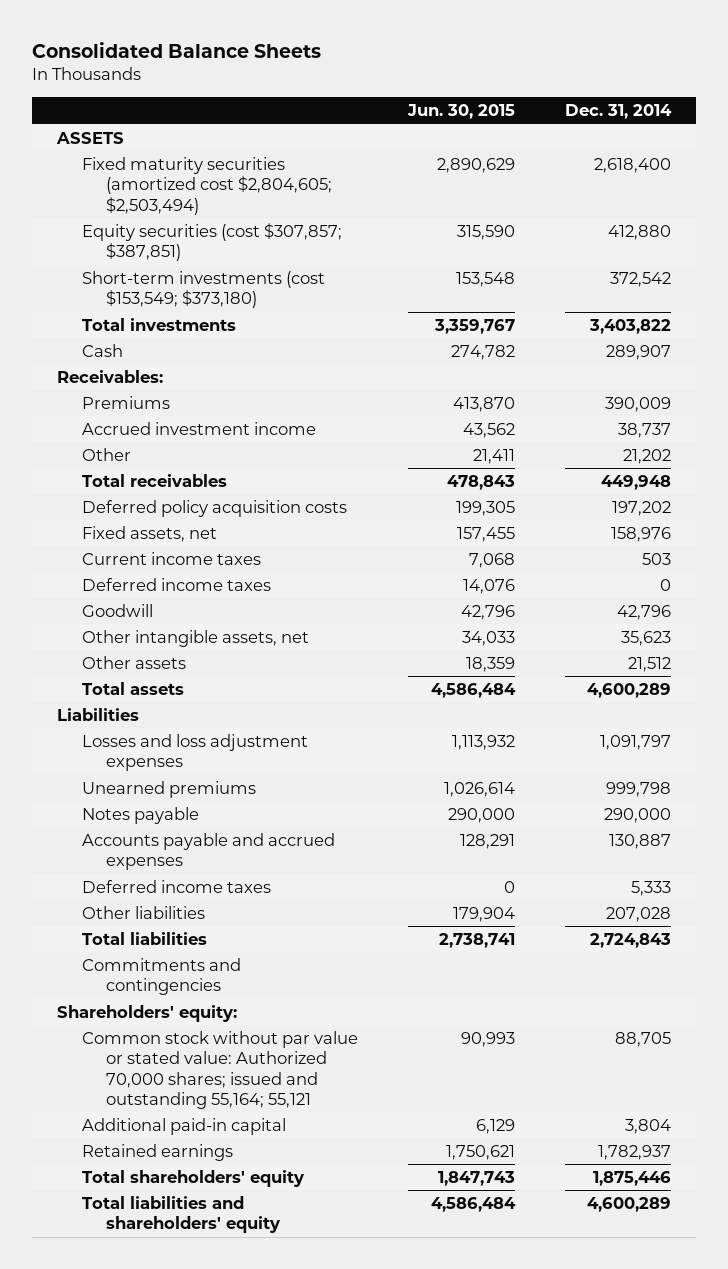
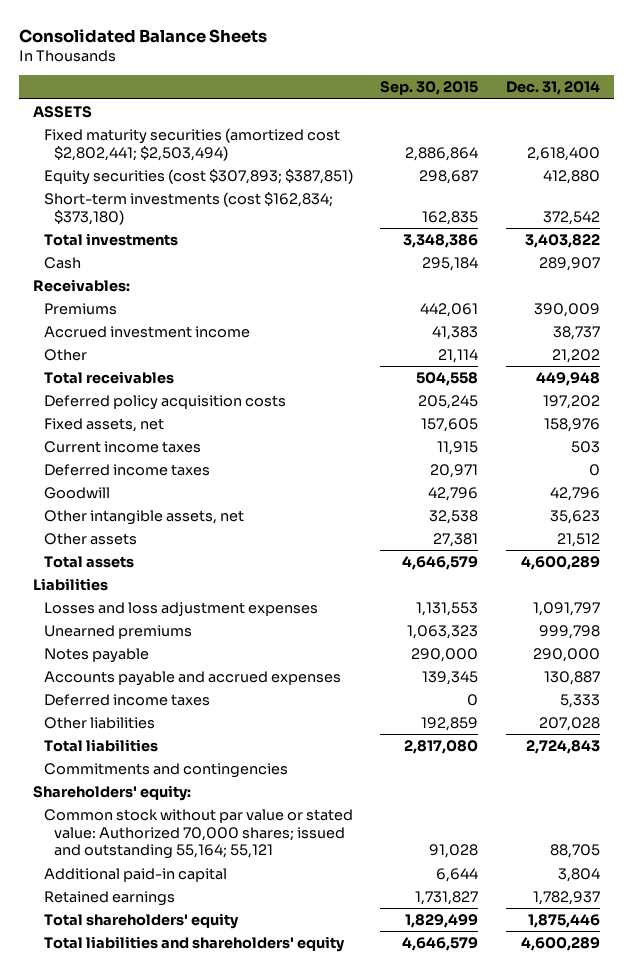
[406,104,515,120] Jun. 30, 2015 -> none
none -> [380,81,479,96] Sep. 30, 2015
[81,157,333,215] Fixed maturity securities (amortized cost $2,804,605; $2,503,494) -> [43,127,340,161] Fixed maturity securities (amortized cost $2,802,441; $2,503,494)
[81,223,342,262] Equity securities (cost $307,857; $387,851) -> [43,168,353,185] Equity securities (cost $307,893; $387,851)
[81,271,325,309] Short-term investments (cost $153,549; $373,180) -> [43,191,333,225] Short-term investments (cost $162,834; $373,180)

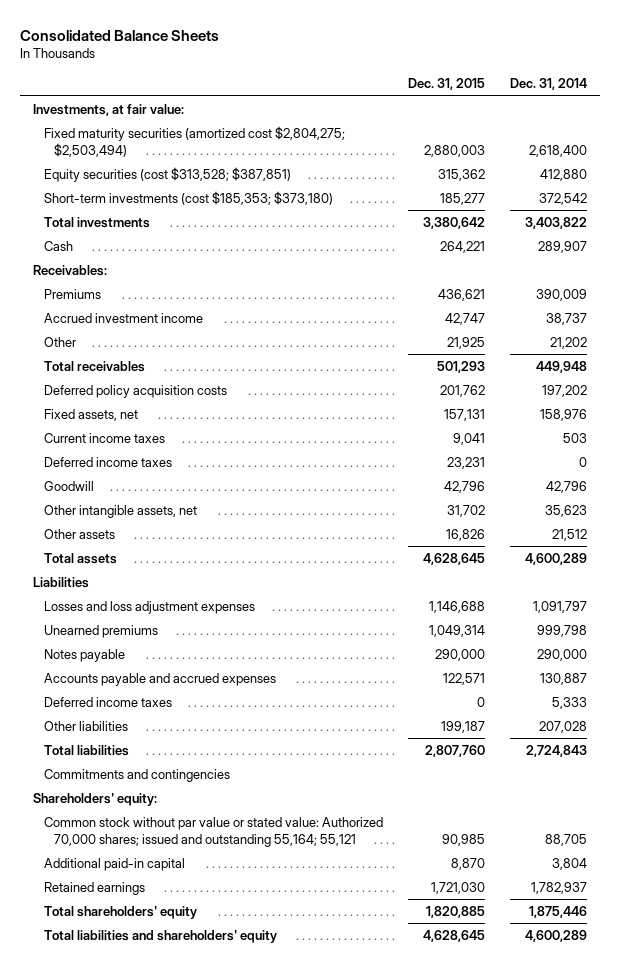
[380,81,479,96] Sep. 30, 2015 -> none
none -> [408,78,486,91] Dec. 31, 2015
[33,105,93,118] ASSETS -> none
none -> [33,103,185,116] Investments, at fair value:
[43,127,340,161] Fixed maturity securities (amortized cost $2,802,441; $2,503,494) -> [43,125,345,157] Fixed maturity securities (amortized cost $2,804,275; $2,503,494)
[43,168,353,185] Equity securities (cost $307,893; $387,851) -> [43,166,291,182] Equity securities (cost $313,528; $387,851)
[43,191,333,225] Short-term investments (cost $162,834; $373,180) -> [43,190,333,205] Short-term investments (cost $185,353; $373,180)

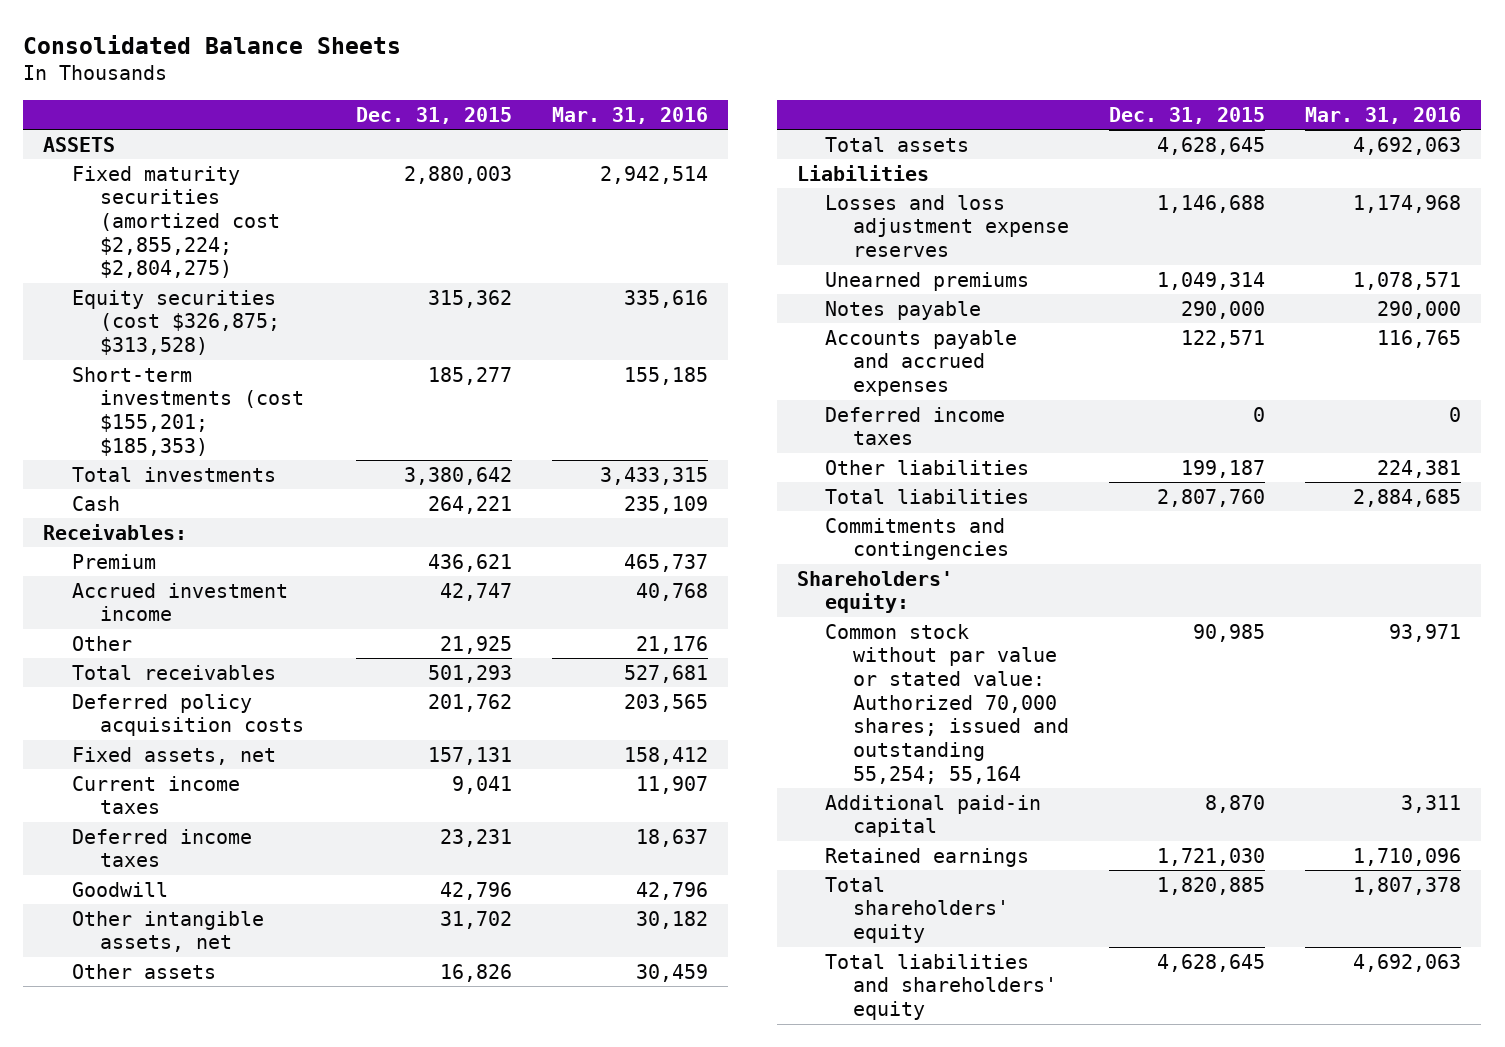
[510,78,588,91] Dec. 31, 2014 -> none
none -> [551,106,708,124] Mar. 31, 2016
[33,103,185,116] Investments, at fair value: -> none
none -> [43,136,116,152] ASSETS
[43,125,345,157] Fixed maturity securities (amortized cost $2,804,275; $2,503,494) -> [71,165,280,279] Fixed maturity securities (amortized cost $2,855,224; $2,804,275)
[43,166,291,182] Equity securities (cost $313,528; $387,851) -> [71,289,280,356] Equity securities (cost $326,875; $313,528)
[43,190,333,205] Short-term investments (cost $185,353; $373,180) -> [71,366,304,456] Short-term investments (cost $155,201; $185,353)
[43,288,101,299] Premiums -> [71,553,156,569] Premium
[43,600,255,614] Losses and loss adjustment expenses -> [825,194,1070,258] Losses and loss adjustment expense reserves
[43,816,383,847] Common stock without par value or stated value: Authorized 70,000 shares; issued and outstanding 55,164; 55,121 -> [825,623,1070,784] Common stock without par value or stated value: Authorized 70,000 shares; issued and outstanding 55,254; 55,164

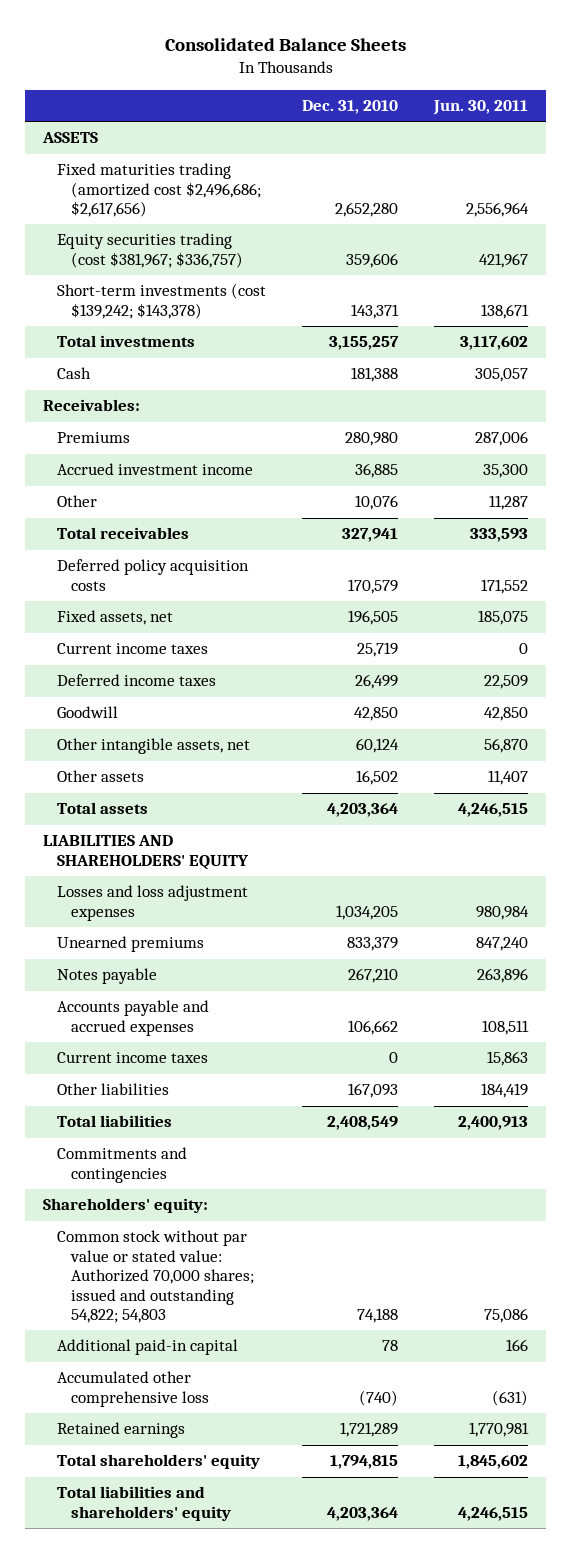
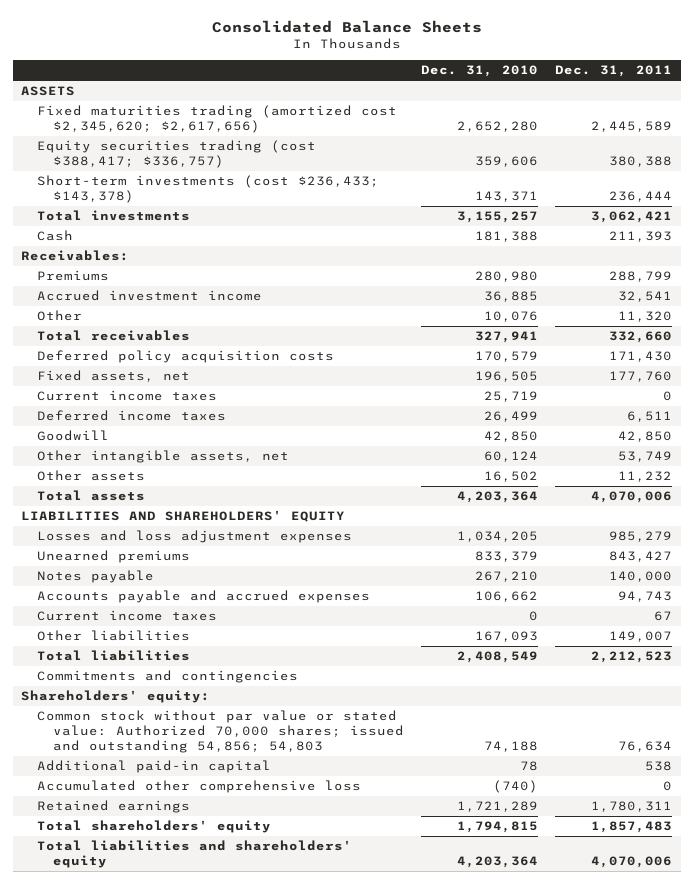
[432,99,528,115] Jun. 30, 2011 -> none
none -> [555,65,673,78] Dec. 31, 2011
[57,163,262,218] Fixed maturities trading (amortized cost $2,496,686; $2,617,656) -> [37,105,398,134] Fixed maturities trading (amortized cost $2,345,620; $2,617,656)
[57,233,244,268] Equity securities trading (cost $381,967; $336,757) -> [37,140,317,169] Equity securities trading (cost $388,417; $336,757)
[57,283,267,319] Short-term investments (cost $139,242; $143,378) -> [37,175,380,204] Short-term investments (cost $236,433; $143,378)
[57,1230,255,1324] Common stock without par value or stated value: Authorized 70,000 shares; issued and outstanding 54,822; 54,803 -> [37,710,405,753] Common stock without par value or stated value: Authorized 70,000 shares; issued and outstanding 54,856; 54,803

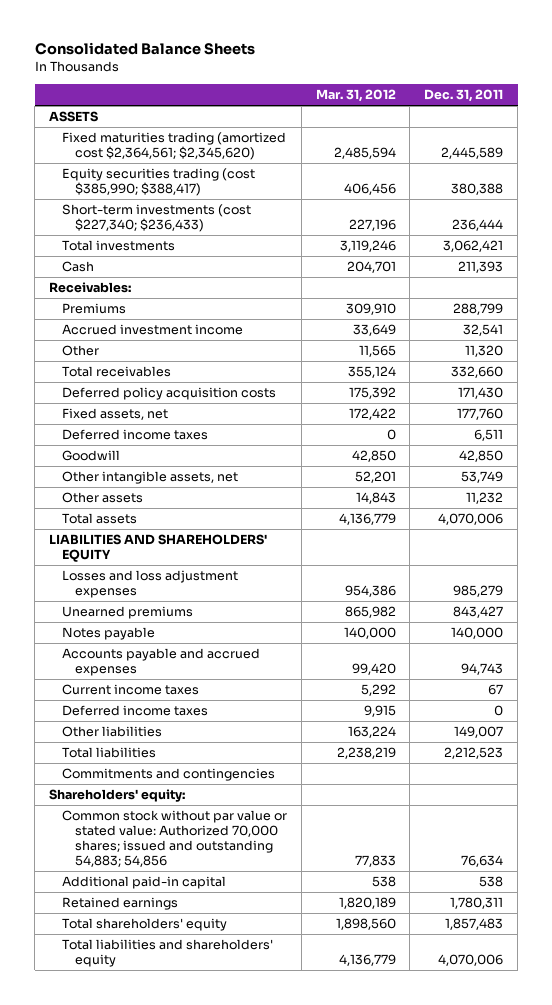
[421,65,539,78] Dec. 31, 2010 -> none
none -> [315,89,396,103] Mar. 31, 2012
[37,105,398,134] Fixed maturities trading (amortized cost $2,345,620; $2,617,656) -> [61,132,286,161] Fixed maturities trading (amortized cost $2,364,561; $2,345,620)
[37,140,317,169] Equity securities trading (cost $388,417; $336,757) -> [61,168,255,197] Equity securities trading (cost $385,990; $388,417)
[37,175,380,204] Short-term investments (cost $236,433; $143,378) -> [61,204,251,233] Short-term investments (cost $227,340; $236,433)
[37,390,218,402] Current income taxes -> none
none -> [61,705,208,717] Deferred income taxes
[37,710,405,753] Common stock without par value or stated value: Authorized 70,000 shares; issued and outstanding 54,856; 54,803 -> [61,810,287,867] Common stock without par value or stated value: Authorized 70,000 shares; issued and outstanding 54,883; 54,856
[37,780,362,794] Accumulated other comprehensive loss -> none

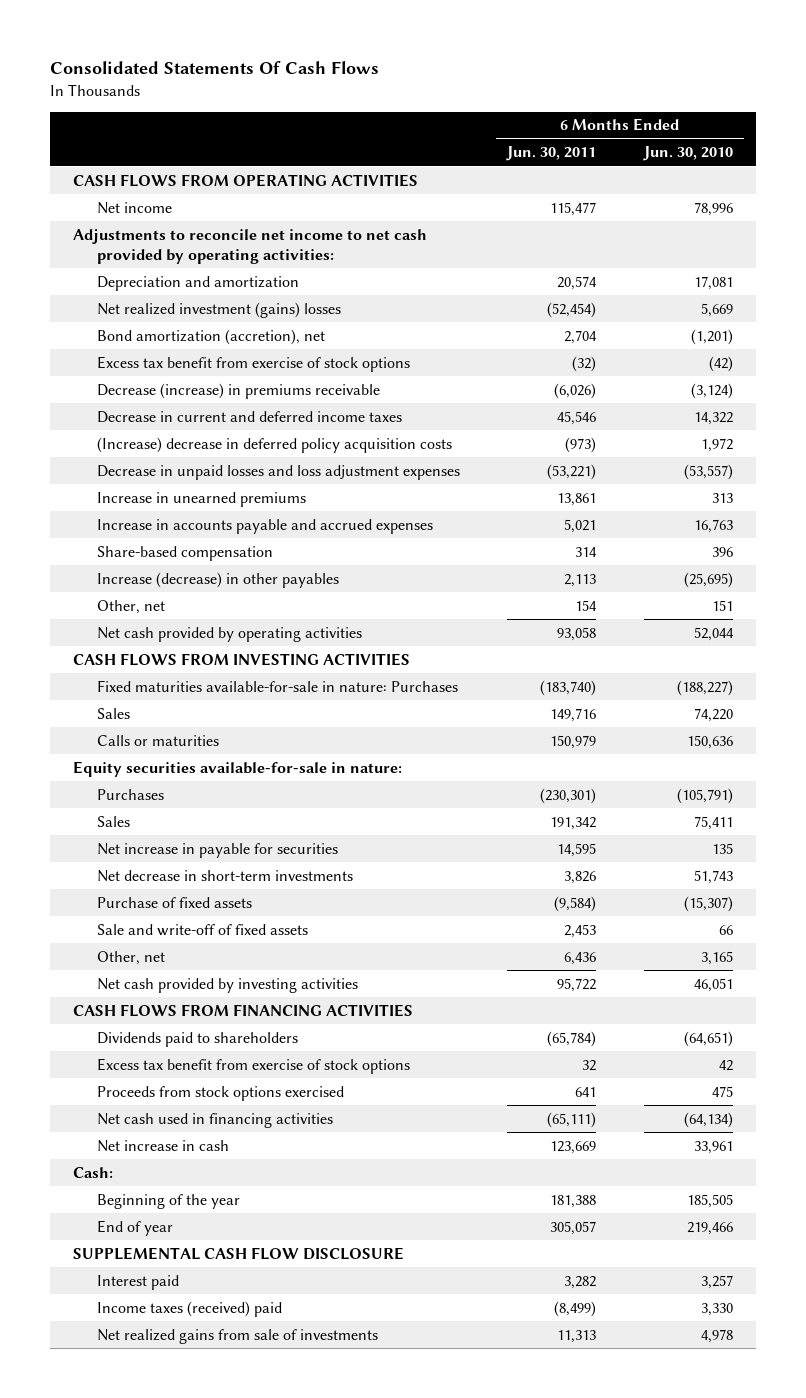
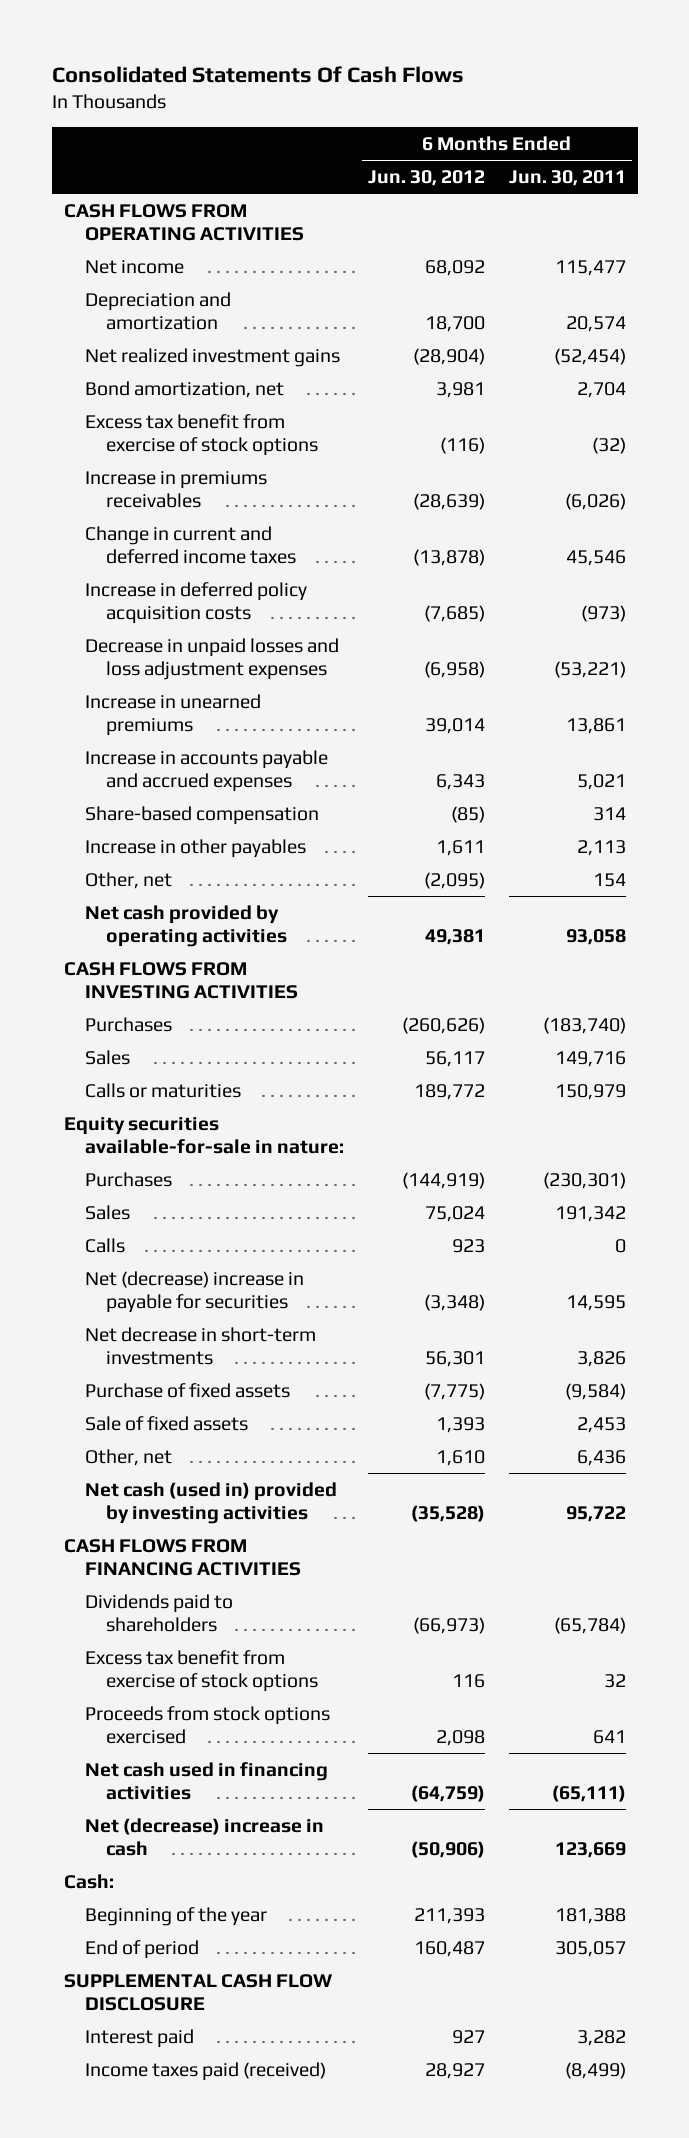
[642,146,733,162] Jun. 30, 2010 -> none
none -> [367,169,485,186] Jun. 30, 2012
[73,228,428,265] Adjustments to reconcile net income to net cash provided by operating activities: -> none
[97,301,342,318] Net realized investment (gains) losses -> [84,347,340,367] Net realized investment gains
[97,328,326,345] Bond amortization (accretion), net -> [84,380,284,398] Bond amortization, net
[97,382,381,399] Decrease (increase) in premiums receivable -> [84,470,267,508] Increase in premiums receivables
[97,410,403,423] Decrease in current and deferred income taxes -> [84,525,296,564] Change in current and deferred income taxes
[97,436,453,453] (Increase) decrease in deferred policy acquisition costs -> [84,581,307,624] Increase in deferred policy acquisition costs
[97,571,340,588] Increase (decrease) in other payables -> [84,838,306,858] Increase in other payables
[97,679,459,692] Fixed maturities available-for-sale in nature: Purchases -> [84,1016,172,1032] Purchases
none -> [84,1237,125,1253] Calls
[97,842,339,858] Net increase in payable for securities -> [84,1270,304,1313] Net (decrease) increase in payable for securities
[97,923,309,936] Sale and write-off of fixed assets -> [84,1415,248,1431] Sale of fixed assets
[97,977,359,993] Net cash provided by investing activities -> [84,1481,337,1524] Net cash (used in) provided by investing activities
[97,1139,230,1152] Net increase in cash -> [84,1817,324,1856] Net (decrease) increase in cash
[97,1219,174,1236] End of year -> [84,1939,199,1959] End of period
[97,1328,379,1344] Net realized gains from sale of investments -> none
[97,1300,283,1317] Income taxes (received) paid -> [84,2061,326,2081] Income taxes paid (received)

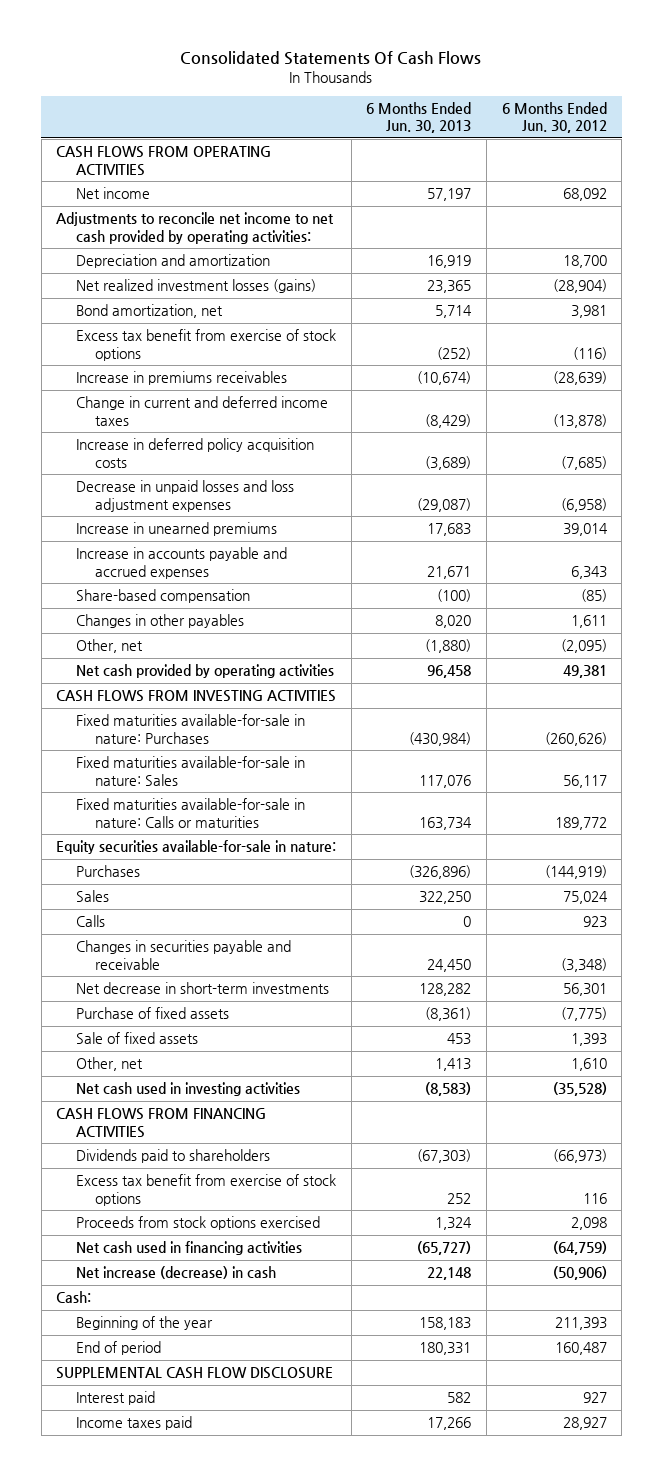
[508,169,626,186] Jun. 30, 2011 -> none
none -> [366,101,472,134] 6 Months Ended Jun. 30, 2013
none -> [56,212,335,244] Adjustments to reconcile net income to net cash provided by operating activities:
[84,347,340,367] Net realized investment gains -> [75,279,316,294] Net realized investment losses (gains)
[84,838,306,858] Increase in other payables -> [75,614,244,629] Changes in other payables
[84,1016,172,1032] Purchases -> [75,714,305,744] Fixed maturities available-for-sale in nature: Purchases
[84,1049,130,1065] Sales -> [75,756,305,786] Fixed maturities available-for-sale in nature: Sales
[84,1082,241,1098] Calls or maturities -> [75,798,305,828] Fixed maturities available-for-sale in nature: Calls or maturities
[84,1270,304,1313] Net (decrease) increase in payable for securities -> [75,940,291,970] Changes in securities payable and receivable
[84,1481,337,1524] Net cash (used in) provided by investing activities -> [75,1082,300,1097] Net cash used in investing activities
[84,1817,324,1856] Net (decrease) increase in cash -> [75,1266,276,1280] Net increase (decrease) in cash
[84,2061,326,2081] Income taxes paid (received) -> [75,1416,192,1431] Income taxes paid

